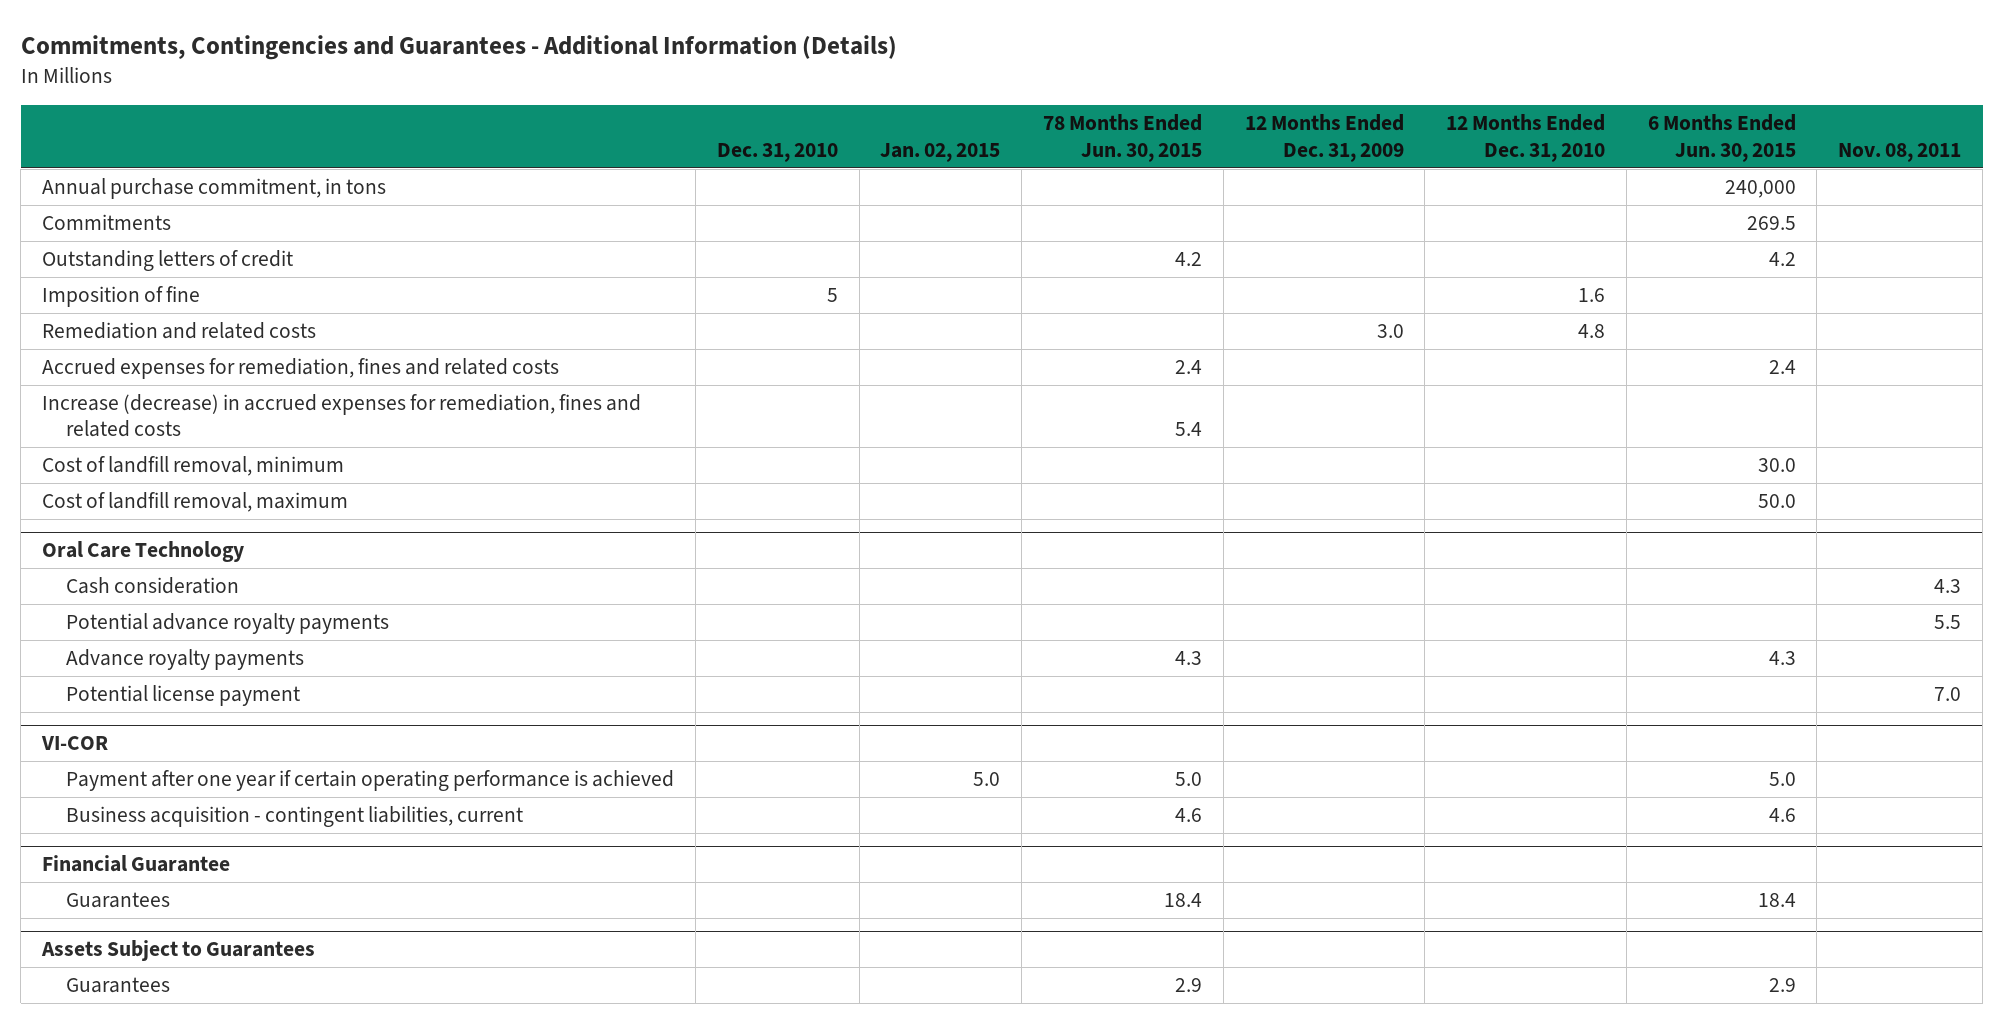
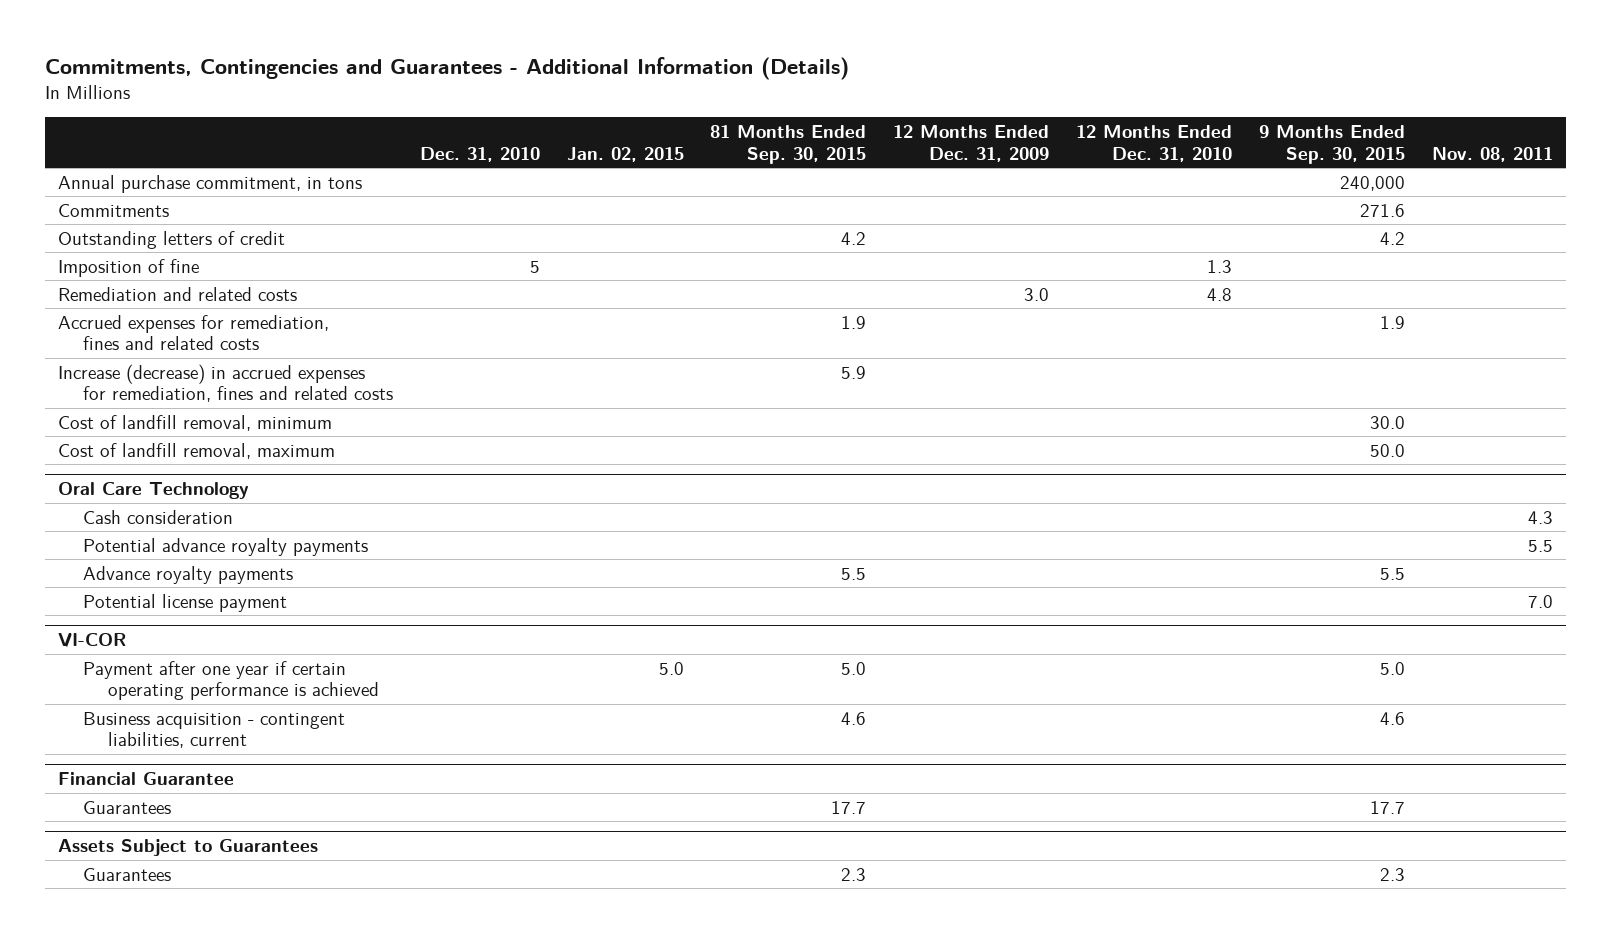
[1043,114,1203,162] 78 Months Ended Jun. 30, 2015 -> none
[1647,114,1796,162] 6 Months Ended Jun. 30, 2015 -> none
none -> [710,125,867,164] 81 Months Ended Sep. 30, 2015
none -> [1258,125,1405,164] 9 Months Ended Sep. 30, 2015
[1578,288,1606,303] 1.6 -> [1207,259,1233,273] 1.3

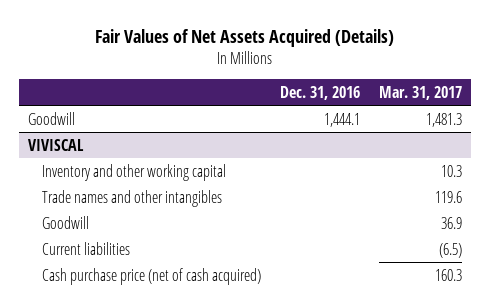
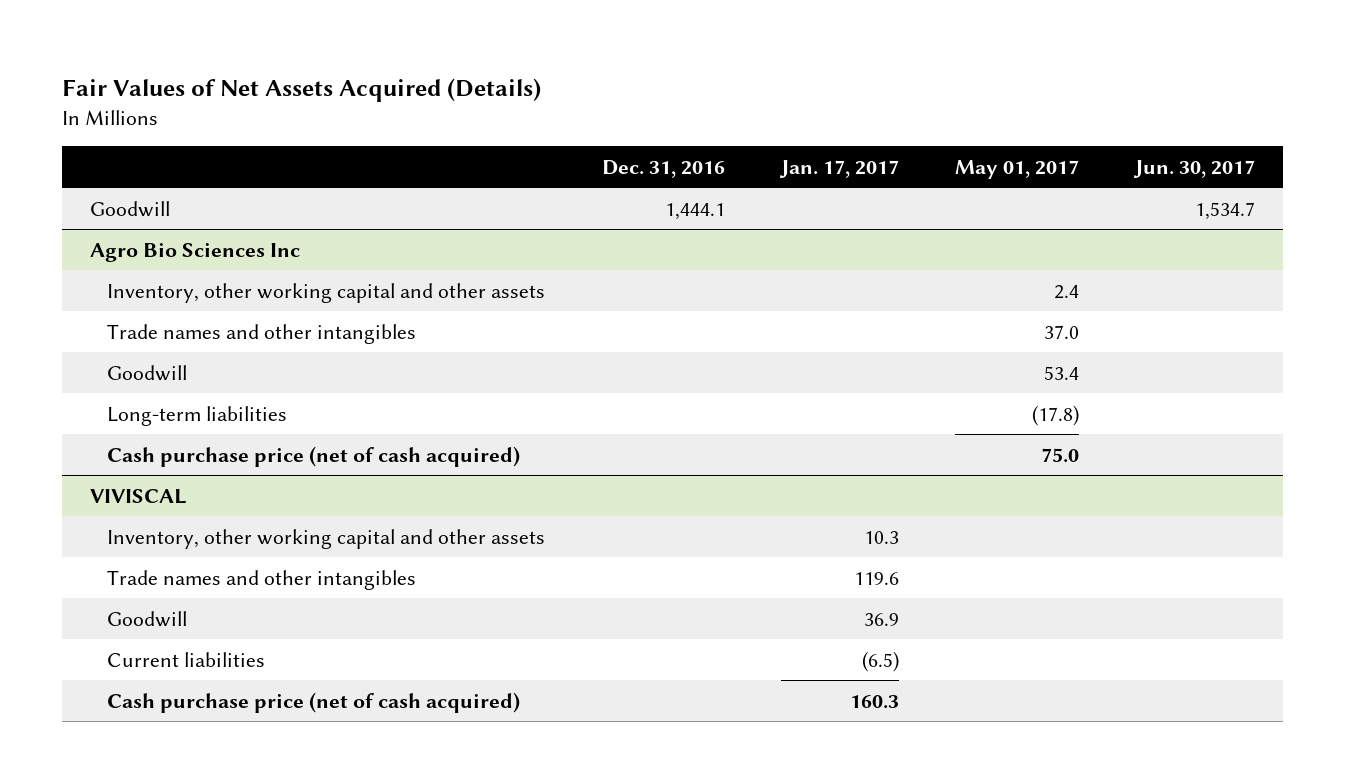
[378,85,462,100] Mar. 31, 2017 -> none
none -> [778,159,899,178] Jan. 17, 2017
none -> [955,159,1080,179] May 01, 2017
none -> [1133,159,1256,178] Jun. 30, 2017
none -> [90,242,301,262] Agro Bio Sciences Inc
none -> [107,282,546,303] Inventory, other working capital and other assets
none -> [107,323,417,344] Trade names and other intangibles
none -> [107,364,188,381] Goodwill
none -> [107,405,288,426] Long-term liabilities
none -> [107,445,521,467] Cash purchase price (net of cash acquired)
[42,163,227,181] Inventory and other working capital -> [107,528,546,549] Inventory, other working capital and other assets

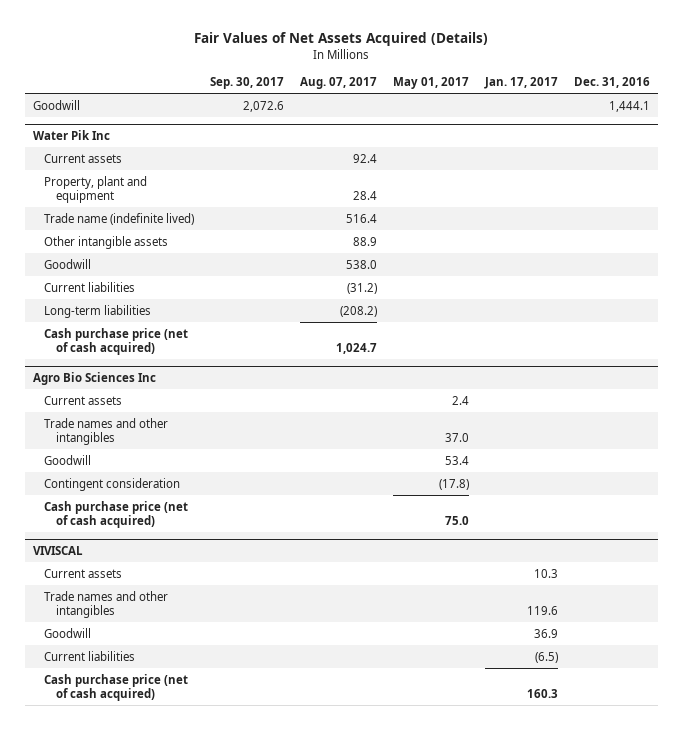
[1133,159,1256,178] Jun. 30, 2017 -> none
none -> [210,76,285,89] Sep. 30, 2017
none -> [300,76,378,89] Aug. 07, 2017
none -> [32,129,110,140] Water Pik Inc
none -> [44,153,123,163] Current assets
none -> [44,175,148,203] Property, plant and equipment
none -> [44,212,195,225] Trade name (indefinite lived)
none -> [44,235,169,249] Other intangible assets
none -> [44,258,92,269] Goodwill
none -> [44,281,136,292] Current liabilities
none -> [44,304,152,318] Long-term liabilities
none -> [44,327,189,355] Cash purchase price (net of cash acquired)
[107,282,546,303] Inventory, other working capital and other assets -> [44,395,123,405] Current assets
[107,405,288,426] Long-term liabilities -> [44,477,181,491] Contingent consideration
[107,528,546,549] Inventory, other working capital and other assets -> [44,568,123,578] Current assets

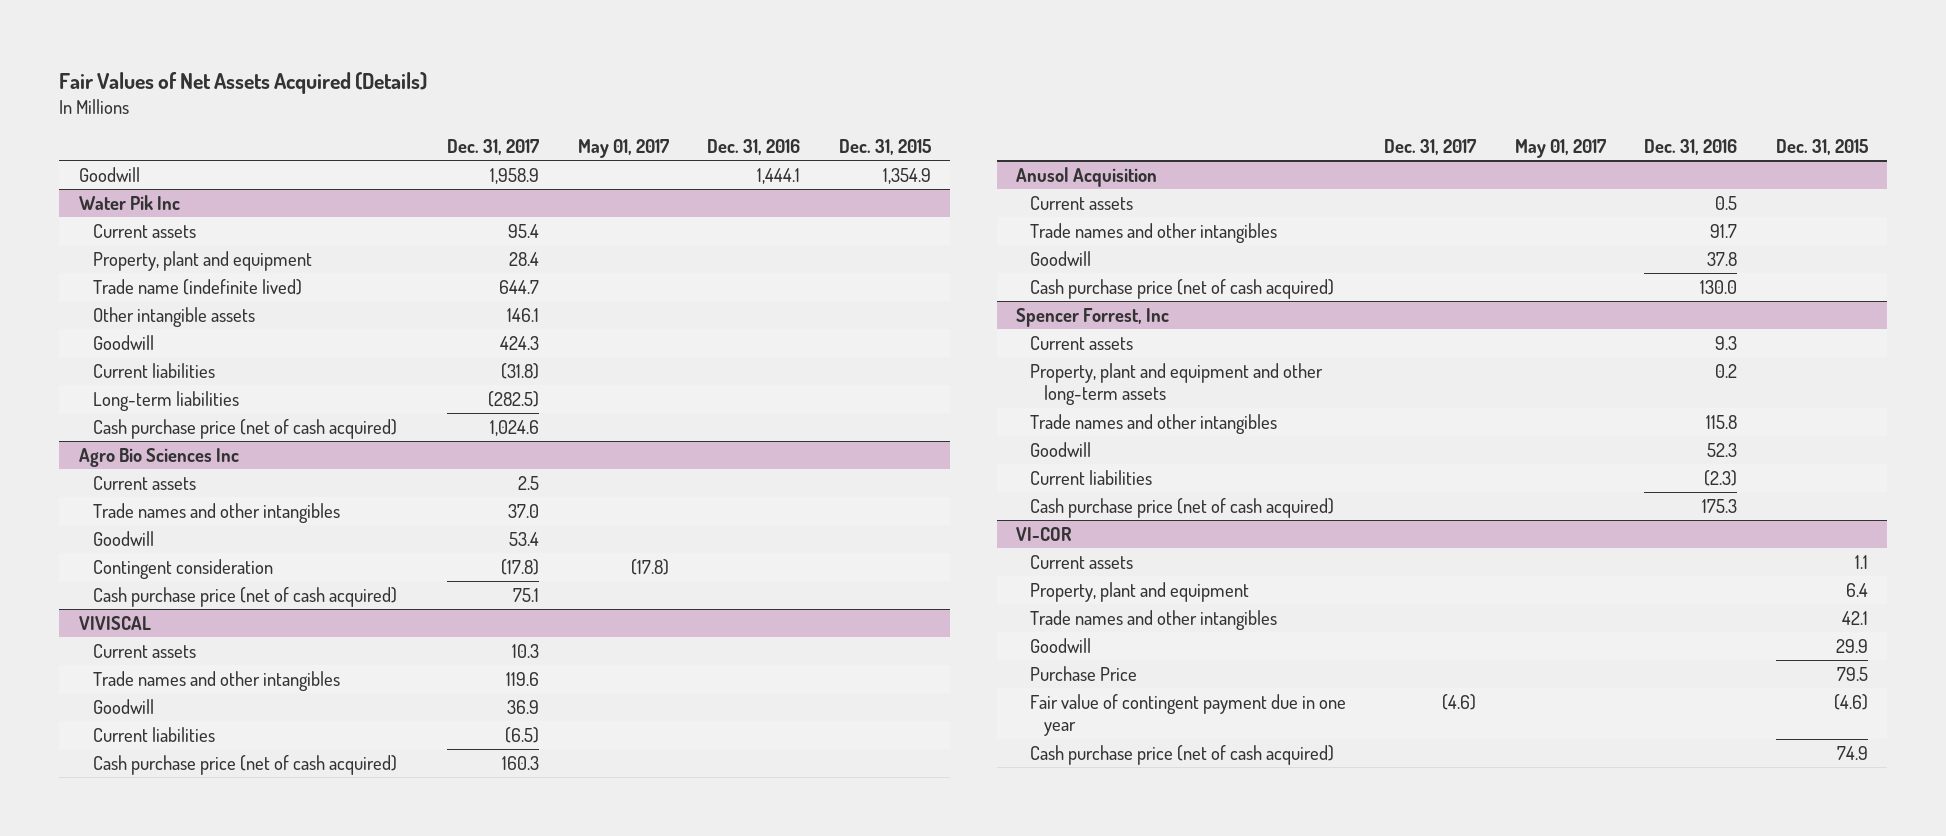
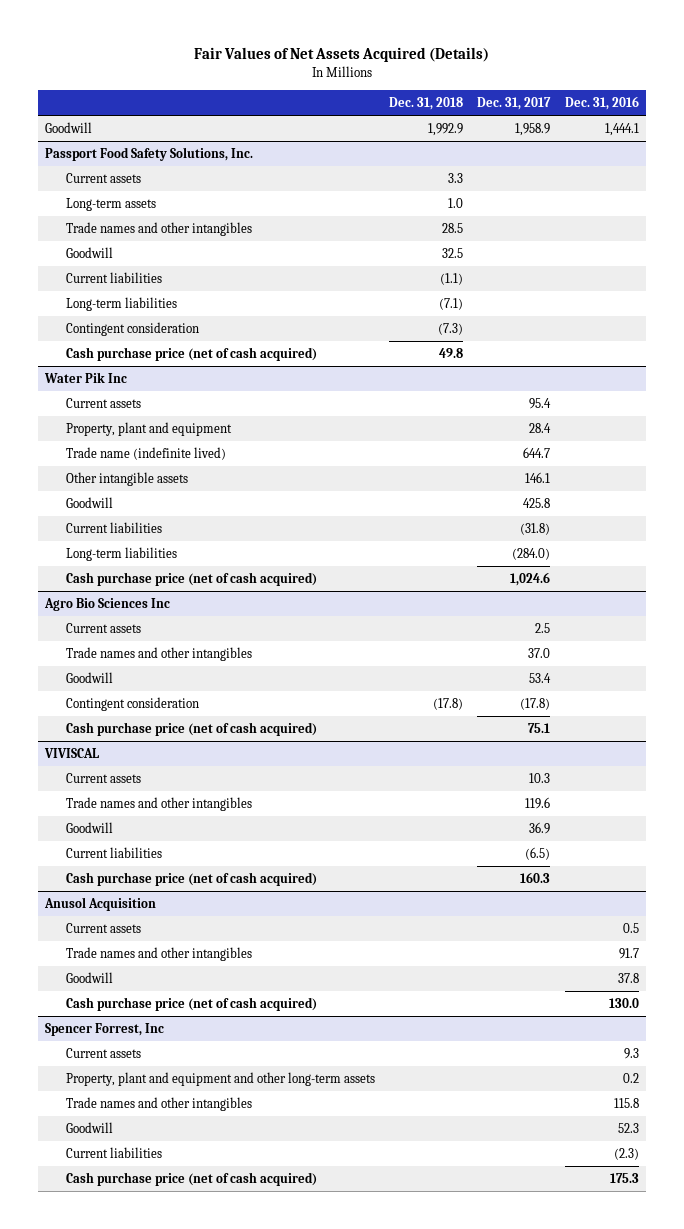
[577,139,669,159] May 01, 2017 -> none
[838,139,931,156] Dec. 31, 2015 -> none
none -> [389,97,464,111] Dec. 31, 2018
none -> [45,147,254,162] Passport Food Safety Solutions, Inc.
none -> [66,173,142,184] Current assets
none -> [66,198,157,212] Long-term assets
none -> [66,222,253,237] Trade names and other intangibles
none -> [66,247,114,259] Goodwill
none -> [66,272,163,284] Current liabilities
none -> [66,297,178,312] Long-term liabilities
none -> [66,322,200,337] Contingent consideration
none -> [66,347,318,362] Cash purchase price (net of cash acquired)
[500,335,540,350] 424.3 -> [523,498,551,509] 425.8
[488,390,540,407] (282.5) -> [512,548,551,561] (284.0)
[1015,526,1072,541] VI-COR -> none
[1029,554,1133,569] Current assets -> none
[1029,581,1249,602] Property, plant and equipment -> none
[1029,609,1277,630] Trade names and other intangibles -> none
[1029,637,1091,653] Goodwill -> none
[1029,665,1137,681] Purchase Price -> none
[1029,693,1346,737] Fair value of contingent payment due in one year -> none
[1029,744,1334,765] Cash purchase price (net of cash acquired) -> none

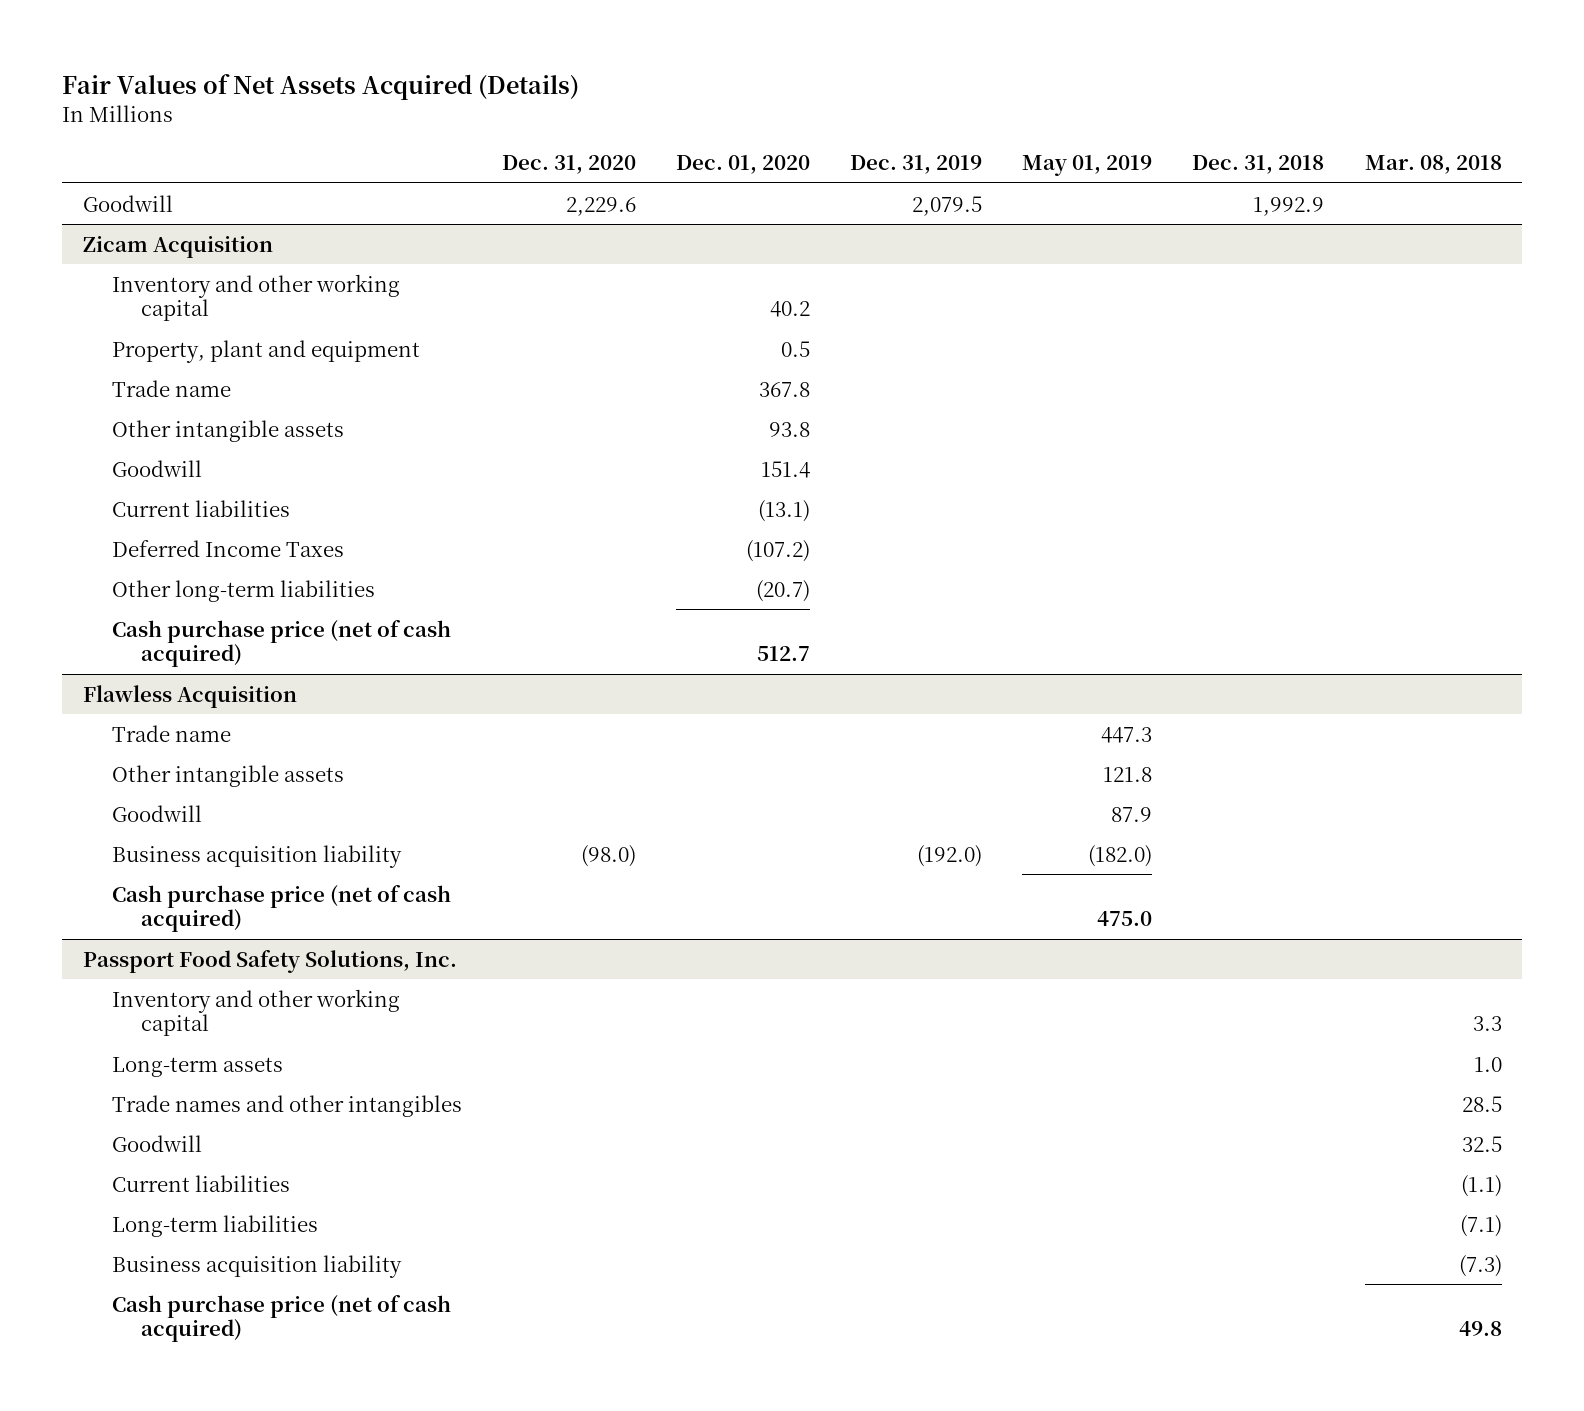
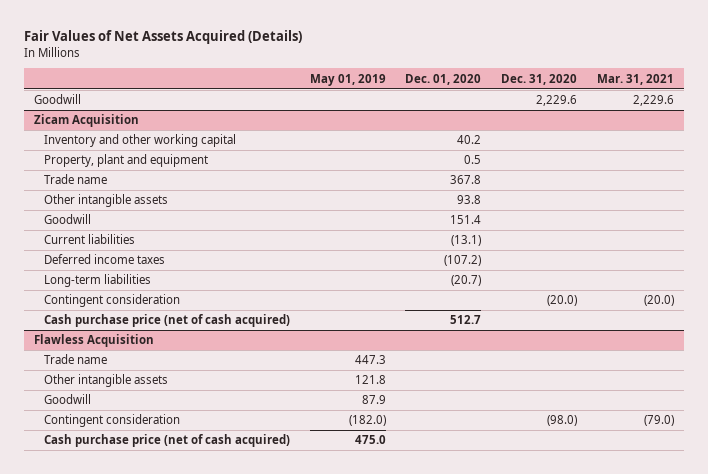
[850,155,983,175] Dec. 31, 2019 -> none
[1192,155,1325,175] Dec. 31, 2018 -> none
[1364,155,1502,175] Mar. 08, 2018 -> none
none -> [597,73,675,85] Mar. 31, 2021
[111,539,344,557] Deferred Income Taxes -> [43,254,165,265] Deferred income taxes
[111,579,375,602] Other long-term liabilities -> [43,274,151,288] Long-term liabilities
none -> [43,294,180,308] Contingent consideration
[111,844,402,868] Business acquisition liability -> [43,414,180,428] Contingent consideration
[82,949,457,973] Passport Food Safety Solutions, Inc. -> none
[111,988,400,1037] Inventory and other working capital -> none
[111,1056,283,1077] Long-term assets -> none
[111,1094,462,1117] Trade names and other intangibles -> none
[111,1134,202,1152] Goodwill -> none
[111,1174,290,1192] Current liabilities -> none
[111,1214,318,1237] Long-term liabilities -> none
[111,1254,402,1278] Business acquisition liability -> none
[111,1294,451,1343] Cash purchase price (net of cash acquired) -> none

